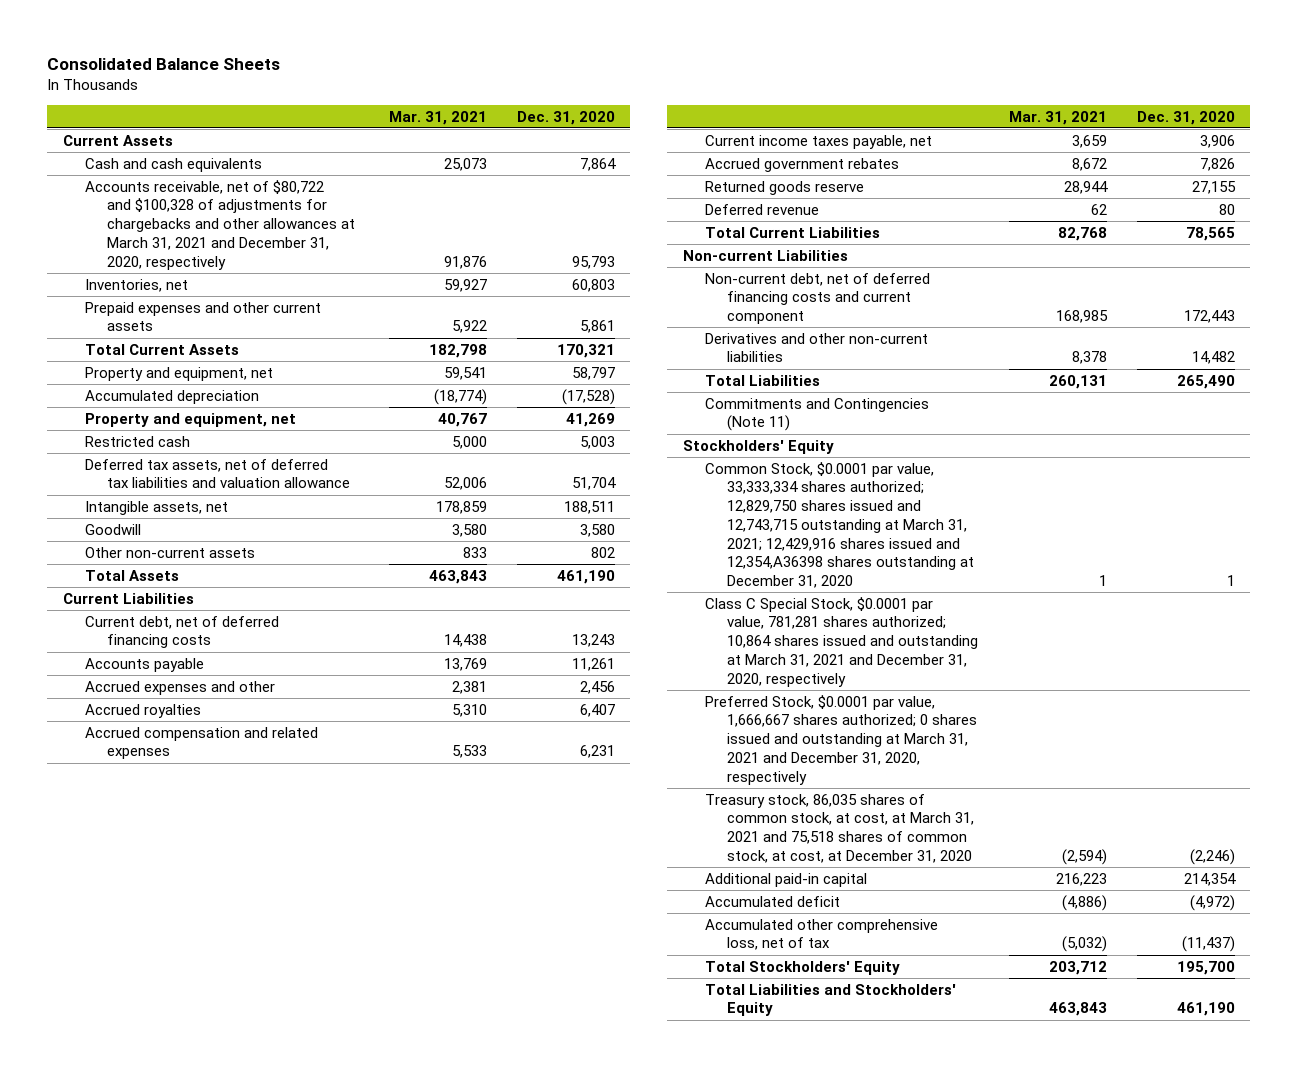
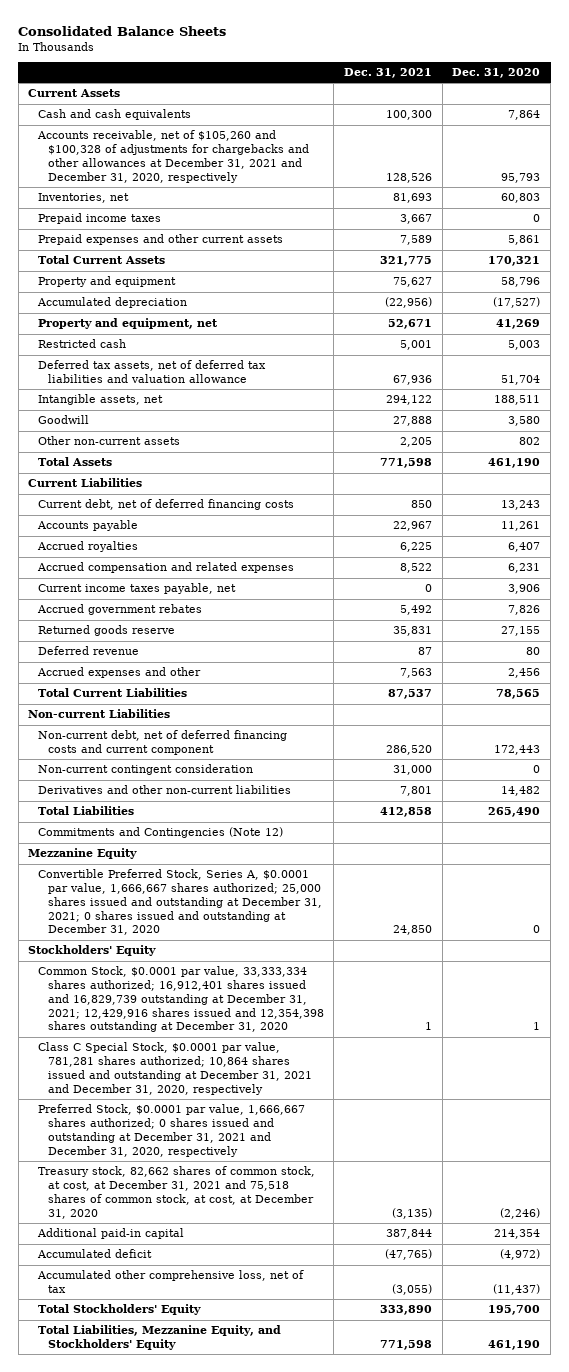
[388,110,487,125] Mar. 31, 2021 -> none
none -> [344,68,433,79] Dec. 31, 2021
[84,179,356,270] Accounts receivable, net of $80,722 and $100,328 of adjustments for chargebacks and other allowances at March 31, 2021 and December 31, 2020, respectively -> [36,130,309,183] Accounts receivable, net of $105,260 and $100,328 of adjustments for chargebacks and other allowances at December 31, 2021 and December 31, 2020, respectively
none -> [37,213,161,225] Prepaid income taxes
[84,366,273,381] Property and equipment, net -> [37,276,176,288] Property and equipment
[572,366,616,380] 58,797 -> [501,277,541,288] 58,796
[562,388,616,405] (17,528) -> [493,297,541,309] (17,527)
[84,680,275,695] Accrued expenses and other -> [36,667,201,679] Accrued expenses and other
none -> [37,764,253,776] Non-current contingent consideration
[704,397,929,432] Commitments and Contingencies (Note 11) -> [37,827,283,839] Commitments and Contingencies (Note 12)
none -> [28,848,138,860] Mezzanine Equity
none -> [37,869,322,936] Convertible Preferred Stock, Series A, $0.0001 par value, 1,666,667 shares authorized; 25,000 shares issued and outstanding at December 31, 2021; 0 shares issued and outstanding at December 31, 2020
[704,461,975,588] Common Stock, $0.0001 par value, 33,333,334 shares authorized; 12,829,750 shares issued and 12,743,715 outstanding at March 31, 2021; 12,429,916 shares issued and 12,354,A36398 shares outstanding at December 31, 2020 -> [37,966,324,1033] Common Stock, $0.0001 par value, 33,333,334 shares authorized; 16,912,401 shares issued and 16,829,739 outstanding at December 31, 2021; 12,429,916 shares issued and 12,354,398 shares outstanding at December 31, 2020
[704,596,979,687] Class C Special Stock, $0.0001 par value, 781,281 shares authorized; 10,864 shares issued and outstanding at March 31, 2021 and December 31, 2020, respectively -> [37,1042,312,1095] Class C Special Stock, $0.0001 par value, 781,281 shares authorized; 10,864 shares issued and outstanding at December 31, 2021 and December 31, 2020, respectively
[704,694,978,785] Preferred Stock, $0.0001 par value, 1,666,667 shares authorized; 0 shares issued and outstanding at March 31, 2021 and December 31, 2020, respectively -> [37,1104,305,1157] Preferred Stock, $0.0001 par value, 1,666,667 shares authorized; 0 shares issued and outstanding at December 31, 2021 and December 31, 2020, respectively
[704,793,975,863] Treasury stock, 86,035 shares of common stock, at cost, at March 31, 2021 and 75,518 shares of common stock, at cost, at December 31, 2020 -> [37,1166,315,1219] Treasury stock, 82,662 shares of common stock, at cost, at December 31, 2021 and 75,518 shares of common stock, at cost, at December 31, 2020
[704,983,956,1017] Total Liabilities and Stockholders' Equity -> [37,1325,281,1351] Total Liabilities, Mezzanine Equity, and Stockholders' Equity

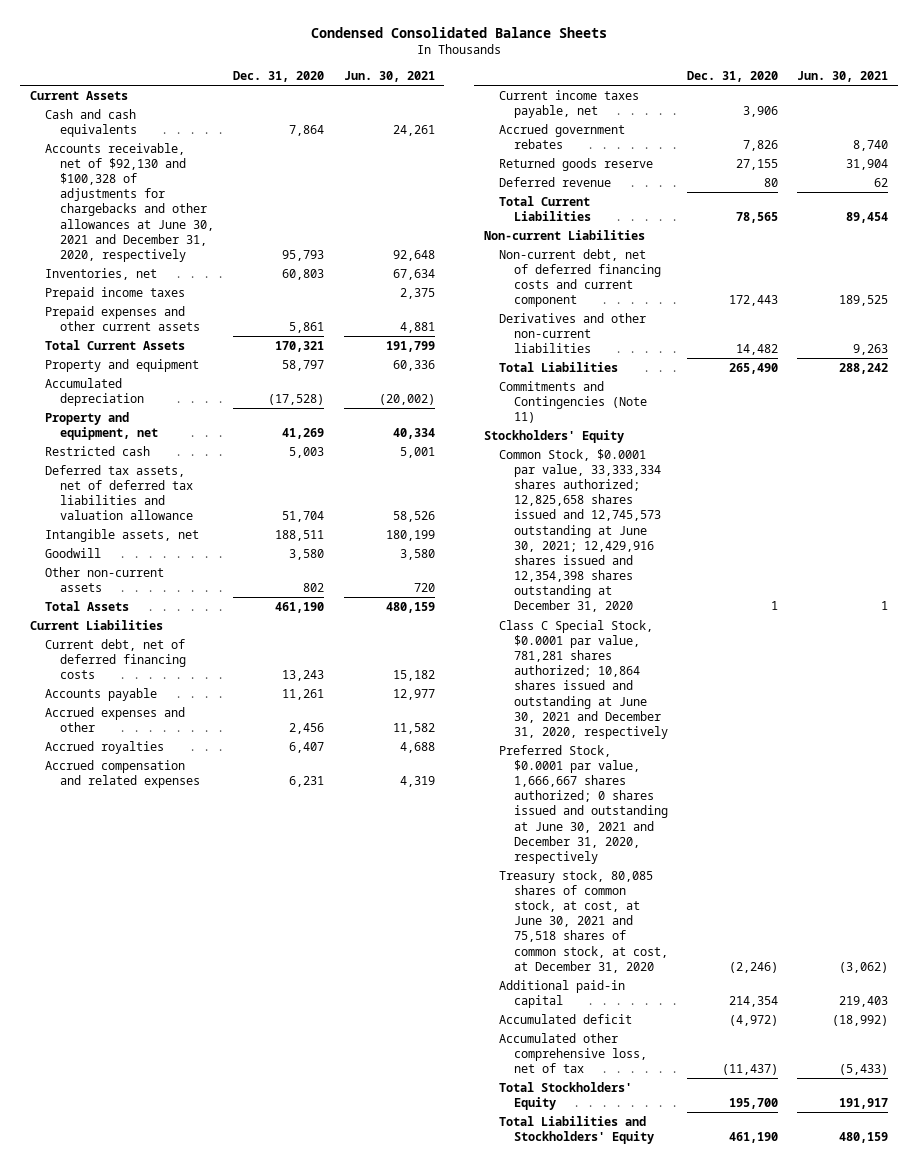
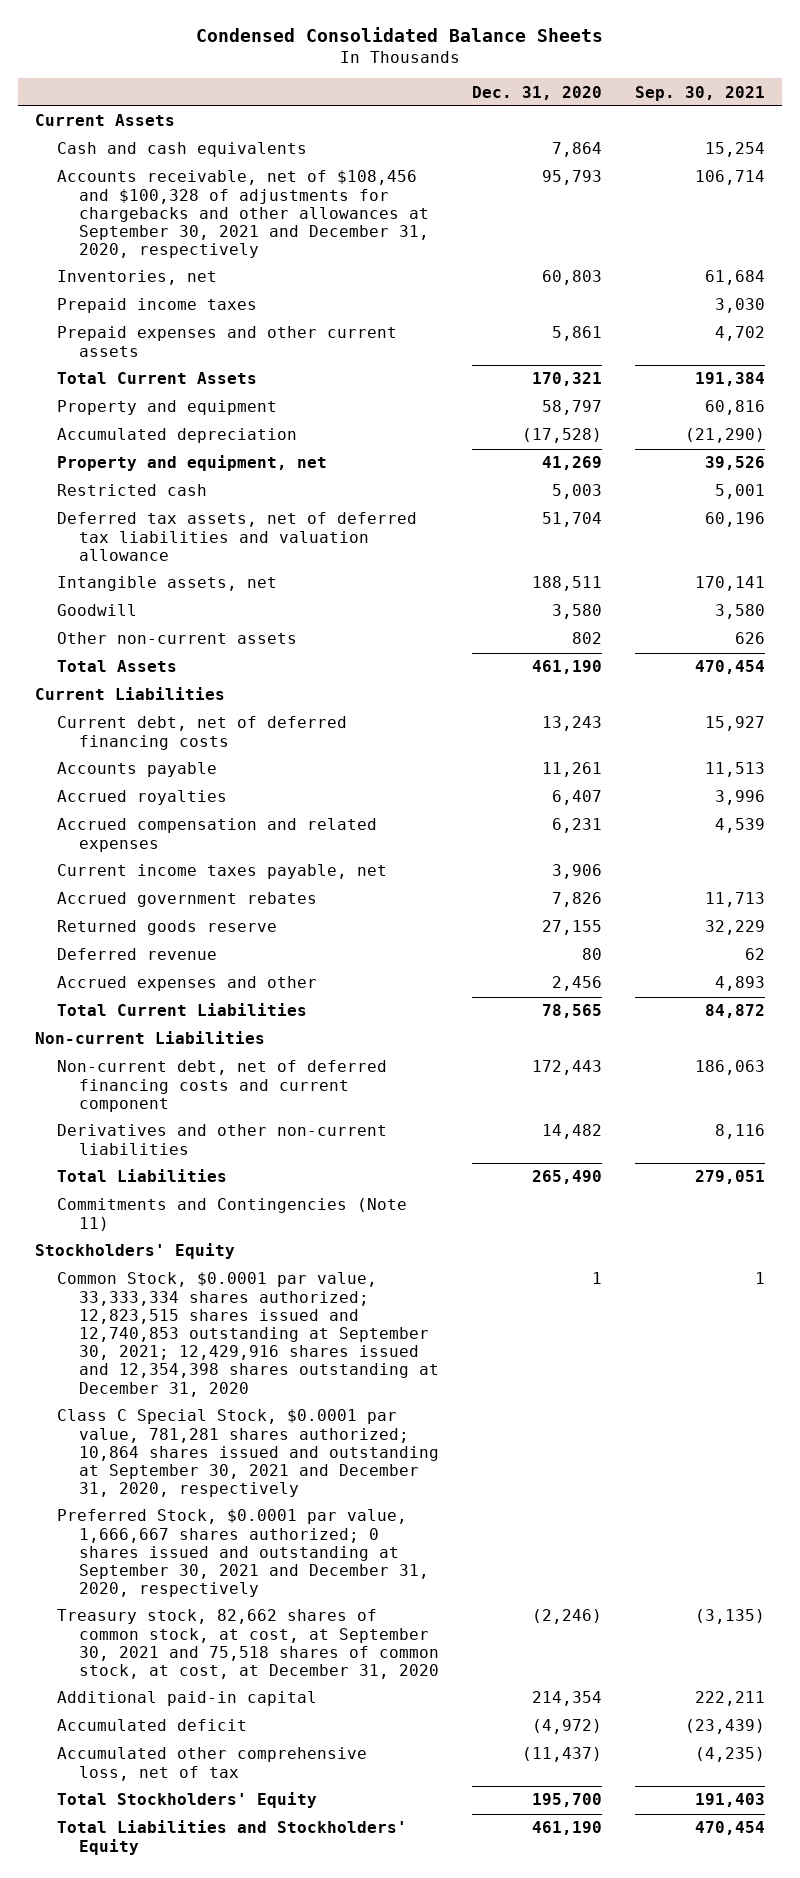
[343,71,435,83] Jun. 30, 2021 -> none
none -> [635,85,766,101] Sep. 30, 2021
[44,142,215,262] Accounts receivable, net of $92,130 and $100,328 of adjustments for chargebacks and other allowances at June 30, 2021 and December 31, 2020, respectively -> [56,170,429,259] Accounts receivable, net of $108,456 and $100,328 of adjustments for chargebacks and other allowances at September 30, 2021 and December 31, 2020, respectively
[44,706,185,732] Accrued expenses and other -> [56,976,317,992] Accrued expenses and other
[498,448,661,613] Common Stock, $0.0001 par value, 33,333,334 shares authorized; 12,825,658 shares issued and 12,745,573 outstanding at June 30, 2021; 12,429,916 shares issued and 12,354,398 shares outstanding at December 31, 2020 -> [56,1272,439,1397] Common Stock, $0.0001 par value, 33,333,334 shares authorized; 12,823,515 shares issued and 12,740,853 outstanding at September 30, 2021; 12,429,916 shares issued and 12,354,398 shares outstanding at December 31, 2020
[498,619,668,739] Class C Special Stock, $0.0001 par value, 781,281 shares authorized; 10,864 shares issued and outstanding at June 30, 2021 and December 31, 2020, respectively -> [56,1409,439,1498] Class C Special Stock, $0.0001 par value, 781,281 shares authorized; 10,864 shares issued and outstanding at September 30, 2021 and December 31, 2020, respectively
[498,744,668,864] Preferred Stock, $0.0001 par value, 1,666,667 shares authorized; 0 shares issued and outstanding at June 30, 2021 and December 31, 2020, respectively -> [56,1509,429,1598] Preferred Stock, $0.0001 par value, 1,666,667 shares authorized; 0 shares issued and outstanding at September 30, 2021 and December 31, 2020, respectively
[498,869,668,973] Treasury stock, 80,085 shares of common stock, at cost, at June 30, 2021 and 75,518 shares of common stock, at cost, at December 31, 2020 -> [56,1609,439,1680] Treasury stock, 82,662 shares of common stock, at cost, at September 30, 2021 and 75,518 shares of common stock, at cost, at December 31, 2020

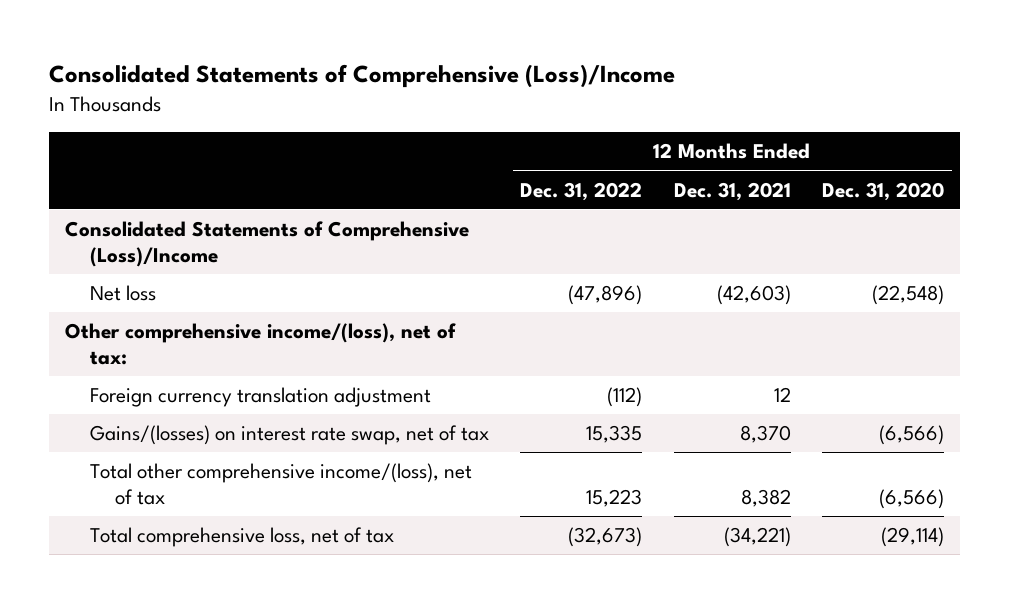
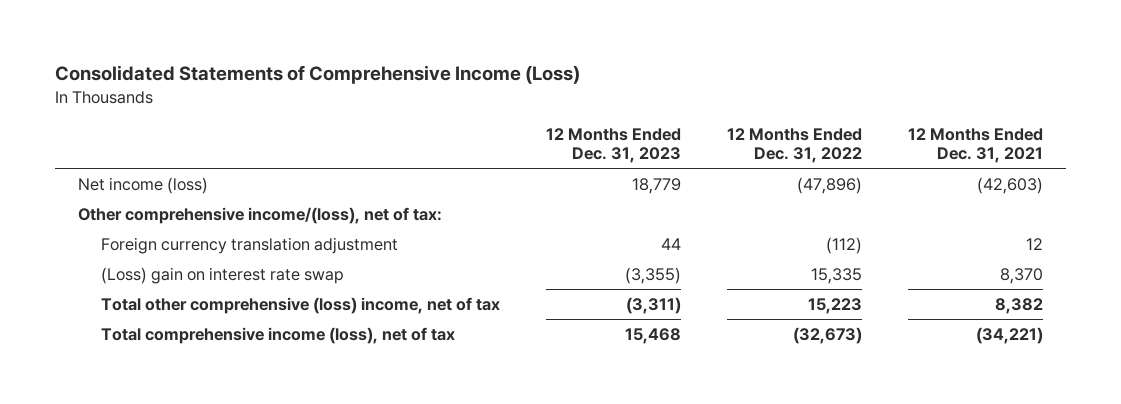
[49,64,676,89] Consolidated Statements of Comprehensive (Loss)/Income -> [54,65,580,85] Consolidated Statements of Comprehensive Income (Loss)
[822,181,945,201] Dec. 31, 2020 -> none
none -> [546,127,682,164] 12 Months Ended Dec. 31, 2023
[64,221,469,267] Consolidated Statements of Comprehensive (Loss)/Income -> none
[90,285,157,302] Net loss -> [77,176,208,194] Net income (loss)
[90,425,490,446] Gains/(losses) on interest rate swap, net of tax -> [101,266,345,284] (Loss) gain on interest rate swap
[90,463,473,505] Total other comprehensive income/(loss), net of tax -> [101,296,501,314] Total other comprehensive (loss) income, net of tax
[90,527,395,548] Total comprehensive loss, net of tax -> [101,326,456,344] Total comprehensive income (loss), net of tax

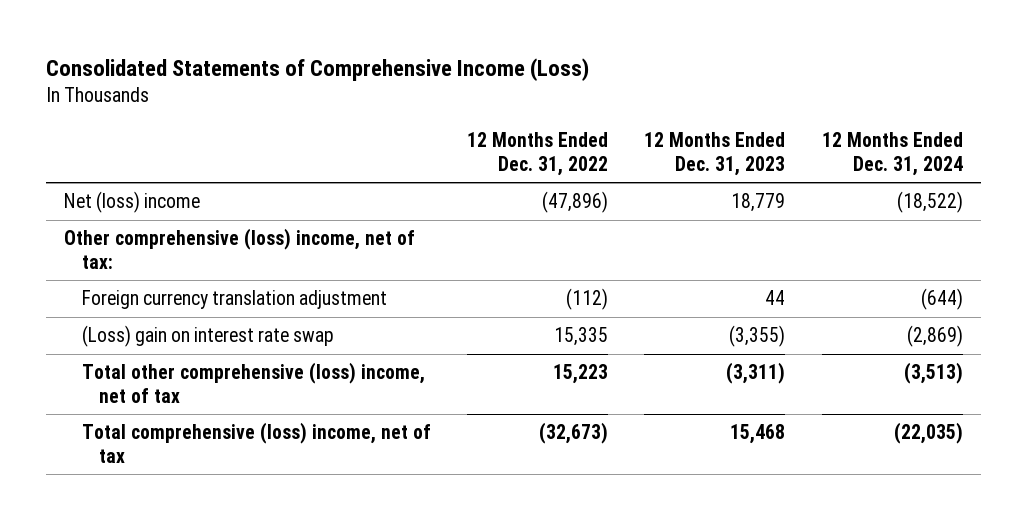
[908,127,1044,164] 12 Months Ended Dec. 31, 2021 -> none
none -> [821,131,963,176] 12 Months Ended Dec. 31, 2024
[77,176,208,194] Net income (loss) -> [64,191,201,214] Net (loss) income
[77,206,442,224] Other comprehensive income/(loss), net of tax: -> [64,228,416,269] Other comprehensive (loss) income, net of tax:
[101,326,456,344] Total comprehensive income (loss), net of tax -> [81,422,431,463] Total comprehensive (loss) income, net of tax

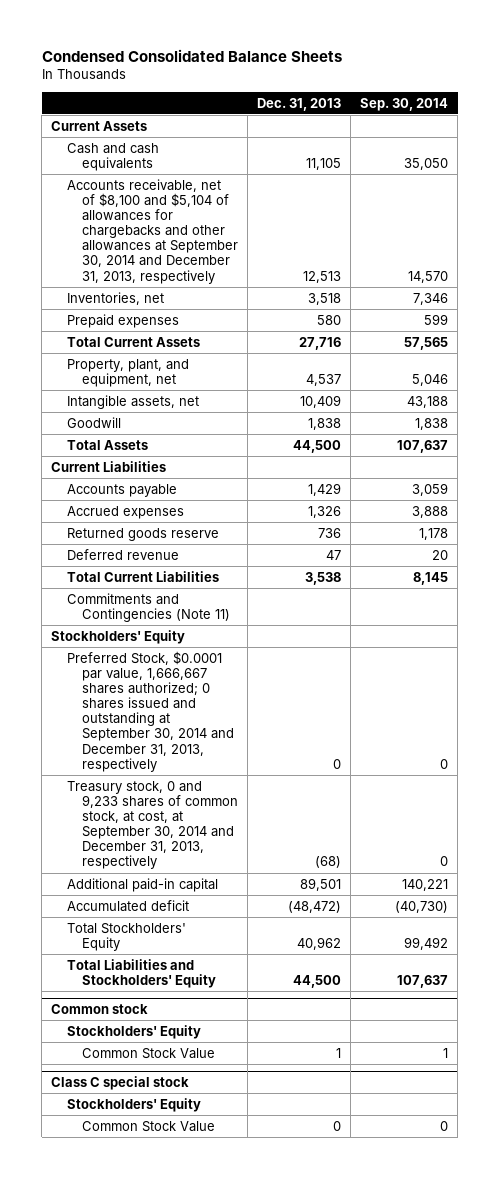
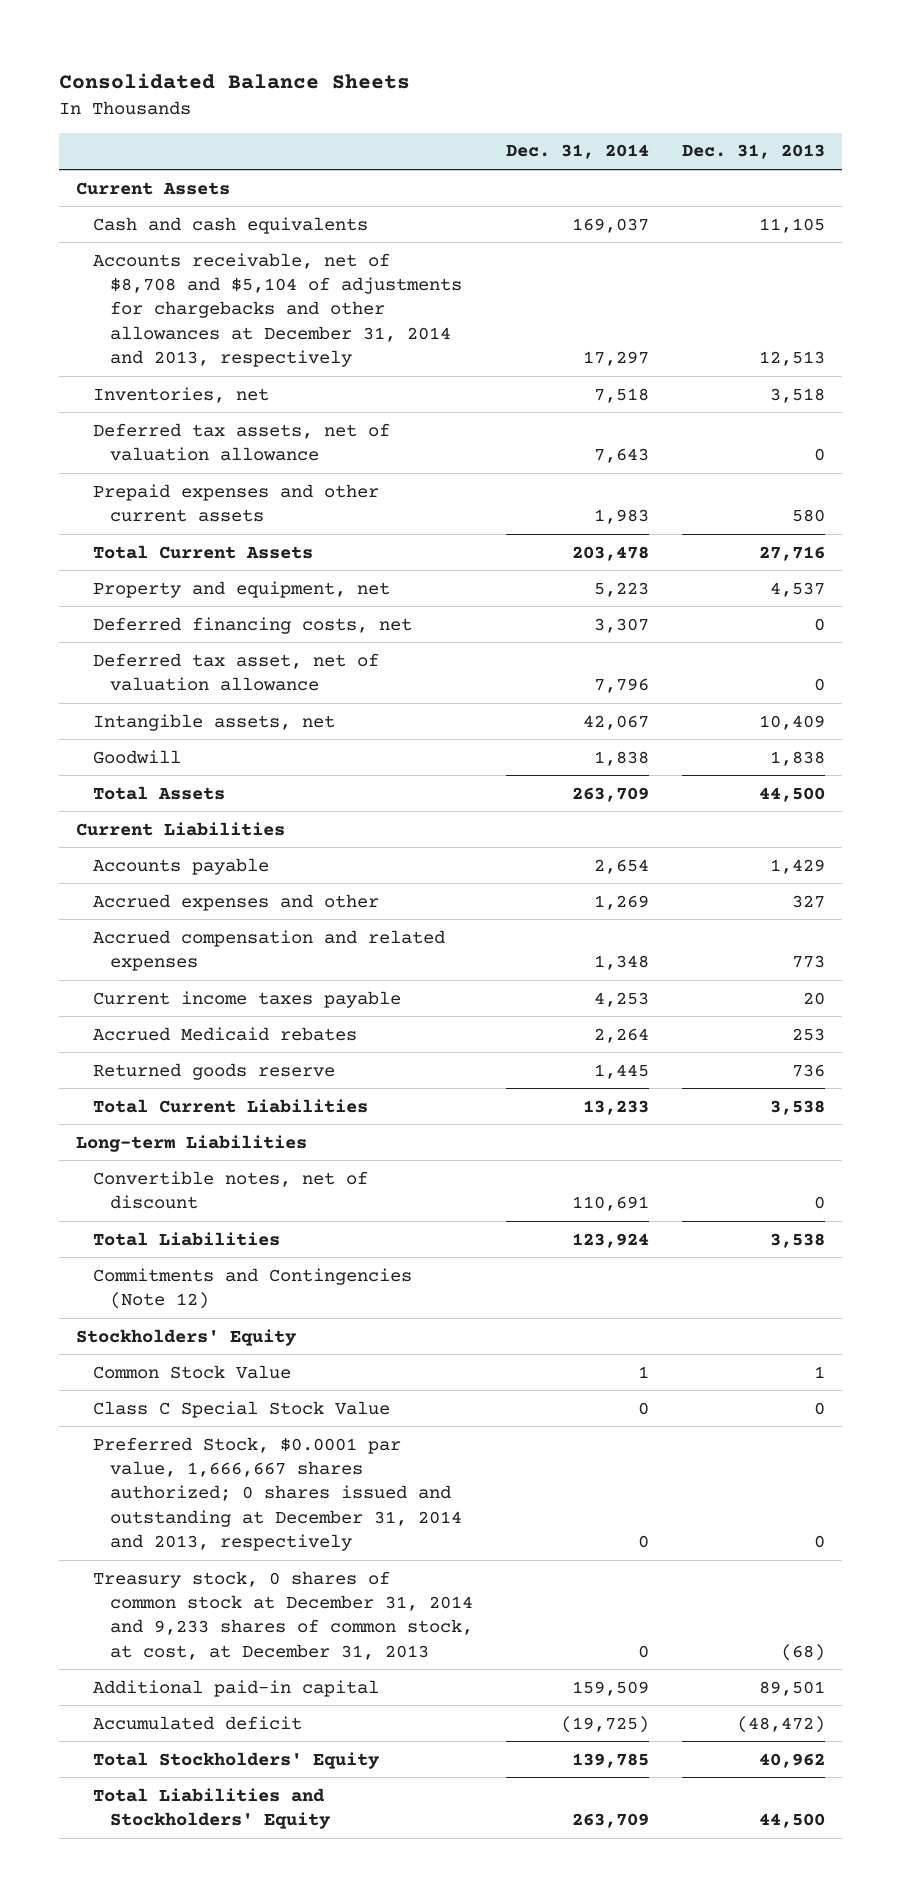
[41,48,342,62] Condensed Consolidated Balance Sheets -> [59,73,411,90] Consolidated Balance Sheets
[360,97,449,111] Sep. 30, 2014 -> none
none -> [505,144,649,160] Dec. 31, 2014
[66,178,239,284] Accounts receivable, net of $8,100 and $5,104 of allowances for chargebacks and other allowances at September 30, 2014 and December 31, 2013, respectively -> [92,252,462,367] Accounts receivable, net of $8,708 and $5,104 of adjustments for chargebacks and other allowances at December 31, 2014 and 2013, respectively
none -> [92,422,390,461] Deferred tax assets, net of valuation allowance
[66,313,179,328] Prepaid expenses -> [92,483,379,522] Prepaid expenses and other current assets
[66,358,189,387] Property, plant, and equipment, net -> [92,580,390,598] Property and equipment, net
none -> [92,616,412,634] Deferred financing costs, net
none -> [92,652,379,691] Deferred tax asset, net of valuation allowance
[66,505,184,519] Accrued expenses -> [92,893,379,911] Accrued expenses and other
[308,505,342,518] 1,326 -> [792,894,826,908] 327
none -> [92,929,445,971] Accrued compensation and related expenses
none -> [92,990,401,1008] Current income taxes payable
none -> [92,1026,357,1041] Accrued Medicaid rebates
[66,548,179,560] Deferred revenue -> none
none -> [75,1134,307,1152] Long-term Liabilities
none -> [92,1170,368,1209] Convertible notes, net of discount
none -> [92,1231,280,1246] Total Liabilities
[66,592,231,622] Commitments and Contingencies (Note 11) -> [92,1267,412,1309] Commitments and Contingencies (Note 12)
none -> [92,1364,291,1379] Common Stock Value
none -> [92,1400,390,1418] Class C Special Stock Value
[66,650,235,772] Preferred Stock, $0.0001 par value, 1,666,667 shares authorized; 0 shares issued and outstanding at September 30, 2014 and December 31, 2013, respectively -> [92,1436,462,1551] Preferred Stock, $0.0001 par value, 1,666,667 shares authorized; 0 shares issued and outstanding at December 31, 2014 and 2013, respectively
[66,780,239,870] Treasury stock, 0 and 9,233 shares of common stock, at cost, at September 30, 2014 and December 31, 2013, respectively -> [92,1570,473,1660] Treasury stock, 0 shares of common stock at December 31, 2014 and 9,233 shares of common stock, at cost, at December 31, 2013
[51,1004,149,1015] Common stock -> none
[66,1024,201,1039] Stockholders' Equity -> none
[82,1047,216,1059] Common Stock Value -> none
[51,1076,190,1091] Class C special stock -> none
[66,1097,201,1112] Stockholders' Equity -> none
[82,1120,216,1132] Common Stock Value -> none

